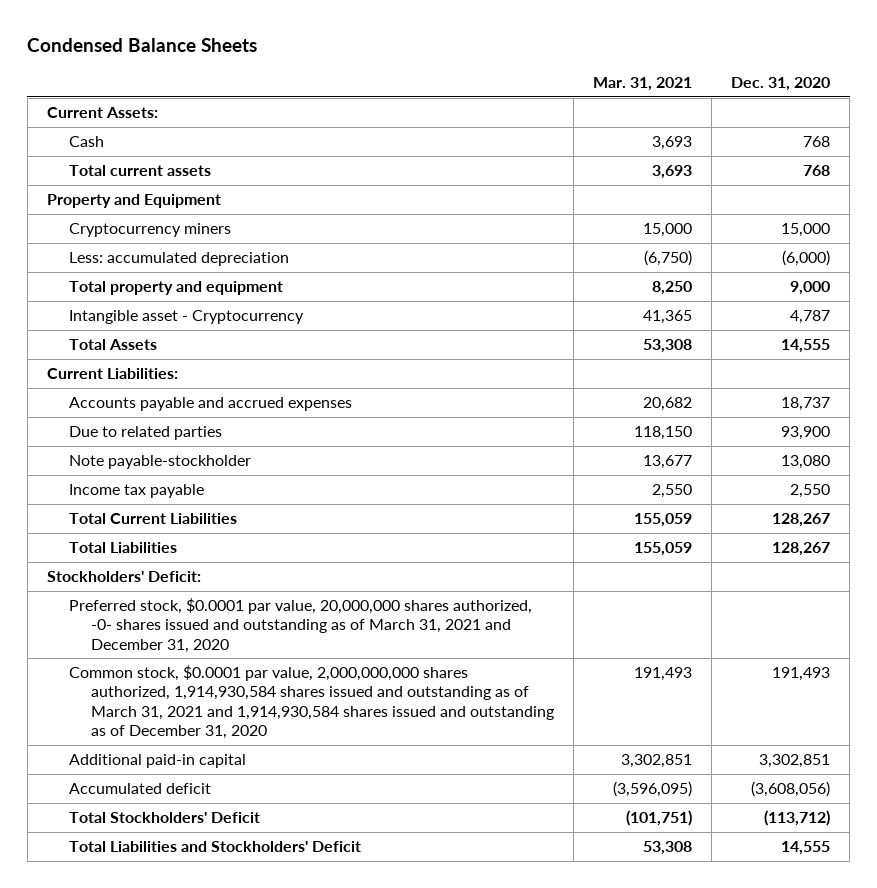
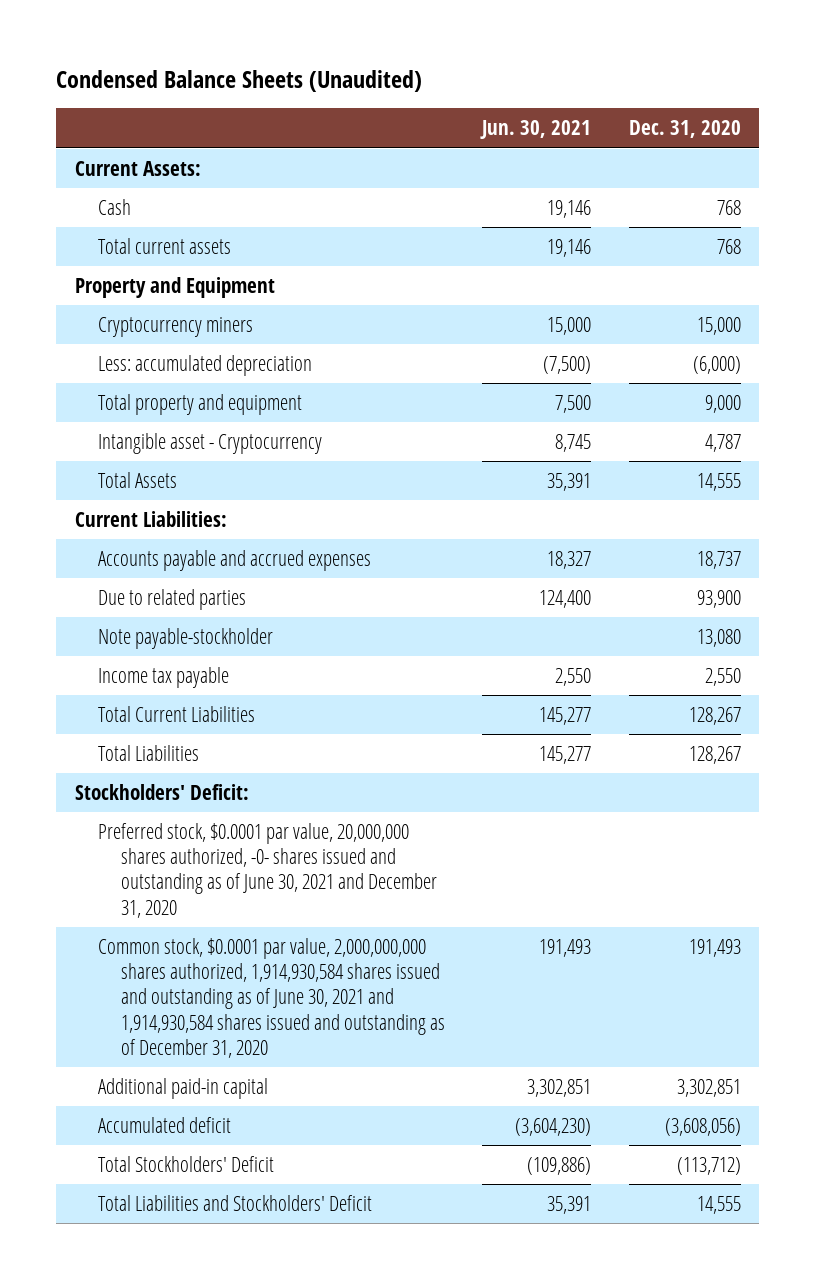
[27,37,258,52] Condensed Balance Sheets -> [56,69,423,92] Condensed Balance Sheets (Unaudited)
[592,77,692,92] Mar. 31, 2021 -> none
none -> [480,120,592,140] Jun. 30, 2021
[68,598,532,653] Preferred stock, $0.0001 par value, 20,000,000 shares authorized, -0- shares issued and outstanding as of March 31, 2021 and December 31, 2020 -> [97,822,437,918] Preferred stock, $0.0001 par value, 20,000,000 shares authorized, -0- shares issued and outstanding as of June 30, 2021 and December 31, 2020
[68,665,554,740] Common stock, $0.0001 par value, 2,000,000,000 shares authorized, 1,914,930,584 shares issued and outstanding as of March 31, 2021 and 1,914,930,584 shares issued and outstanding as of December 31, 2020 -> [97,937,445,1058] Common stock, $0.0001 par value, 2,000,000,000 shares authorized, 1,914,930,584 shares issued and outstanding as of June 30, 2021 and 1,914,930,584 shares issued and outstanding as of December 31, 2020

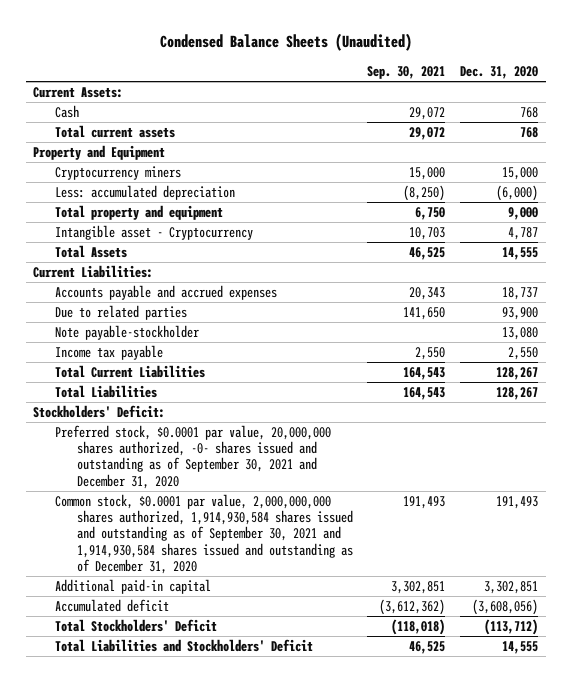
[480,120,592,140] Jun. 30, 2021 -> none
none -> [367,66,446,80] Sep. 30, 2021
[97,822,437,918] Preferred stock, $0.0001 par value, 20,000,000 shares authorized, -0- shares issued and outstanding as of June 30, 2021 and December 31, 2020 -> [54,424,331,489] Preferred stock, $0.0001 par value, 20,000,000 shares authorized, -0- shares issued and outstanding as of September 30, 2021 and December 31, 2020
[97,937,445,1058] Common stock, $0.0001 par value, 2,000,000,000 shares authorized, 1,914,930,584 shares issued and outstanding as of June 30, 2021 and 1,914,930,584 shares issued and outstanding as of December 31, 2020 -> [54,493,353,574] Common stock, $0.0001 par value, 2,000,000,000 shares authorized, 1,914,930,584 shares issued and outstanding as of September 30, 2021 and 1,914,930,584 shares issued and outstanding as of December 31, 2020

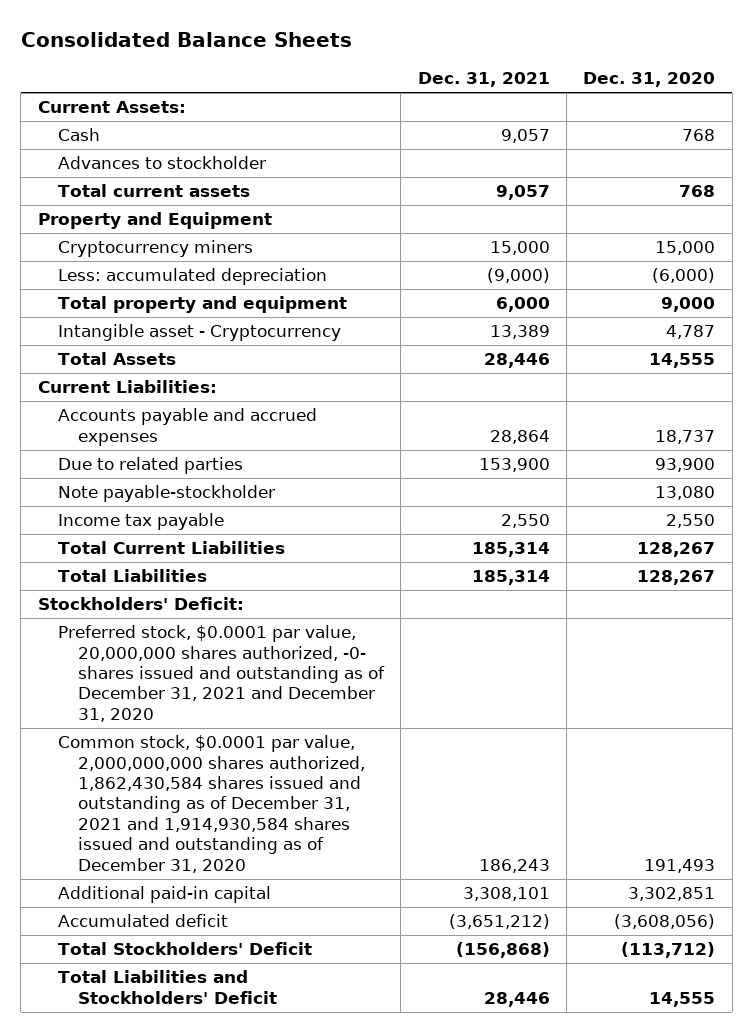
[159,33,412,52] Condensed Balance Sheets (Unaudited) -> [20,32,352,48] Consolidated Balance Sheets
[367,66,446,80] Sep. 30, 2021 -> none
none -> [417,72,550,88] Dec. 31, 2021
none -> [57,156,266,170] Advances to stockholder
[54,424,331,489] Preferred stock, $0.0001 par value, 20,000,000 shares authorized, -0- shares issued and outstanding as of September 30, 2021 and December 31, 2020 -> [57,625,385,722] Preferred stock, $0.0001 par value, 20,000,000 shares authorized, -0- shares issued and outstanding as of December 31, 2021 and December 31, 2020
[54,493,353,574] Common stock, $0.0001 par value, 2,000,000,000 shares authorized, 1,914,930,584 shares issued and outstanding as of September 30, 2021 and 1,914,930,584 shares issued and outstanding as of December 31, 2020 -> [57,735,365,873] Common stock, $0.0001 par value, 2,000,000,000 shares authorized, 1,862,430,584 shares issued and outstanding as of December 31, 2021 and 1,914,930,584 shares issued and outstanding as of December 31, 2020

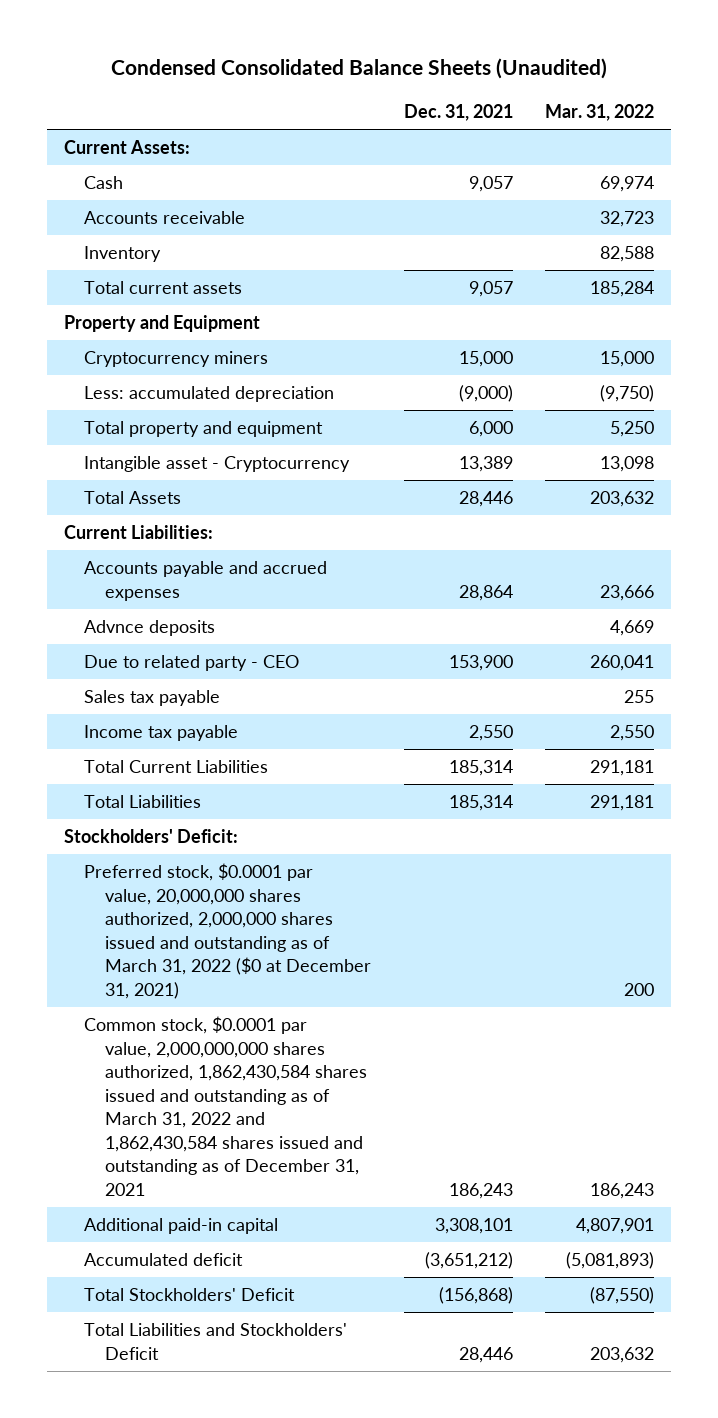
[20,32,352,48] Consolidated Balance Sheets -> [110,58,607,80] Condensed Consolidated Balance Sheets (Unaudited)
[583,72,716,88] Dec. 31, 2020 -> none
none -> [545,103,655,121] Mar. 31, 2022
[57,156,266,170] Advances to stockholder -> none
none -> [84,211,246,225] Accounts receivable
none -> [84,246,162,263] Inventory
[57,485,275,503] Note payable-stockholder -> none
none -> [84,620,216,637] Advnce deposits
[57,457,243,475] Due to related parties -> [84,655,300,672] Due to related party - CEO
none -> [84,690,221,707] Sales tax payable
[57,625,385,722] Preferred stock, $0.0001 par value, 20,000,000 shares authorized, -0- shares issued and outstanding as of December 31, 2021 and December 31, 2020 -> [84,863,372,999] Preferred stock, $0.0001 par value, 20,000,000 shares authorized, 2,000,000 shares issued and outstanding as of March 31, 2022 ($0 at December 31, 2021)
[57,735,365,873] Common stock, $0.0001 par value, 2,000,000,000 shares authorized, 1,862,430,584 shares issued and outstanding as of December 31, 2021 and 1,914,930,584 shares issued and outstanding as of December 31, 2020 -> [84,1016,368,1196] Common stock, $0.0001 par value, 2,000,000,000 shares authorized, 1,862,430,584 shares issued and outstanding as of March 31, 2022 and 1,862,430,584 shares issued and outstanding as of December 31, 2021

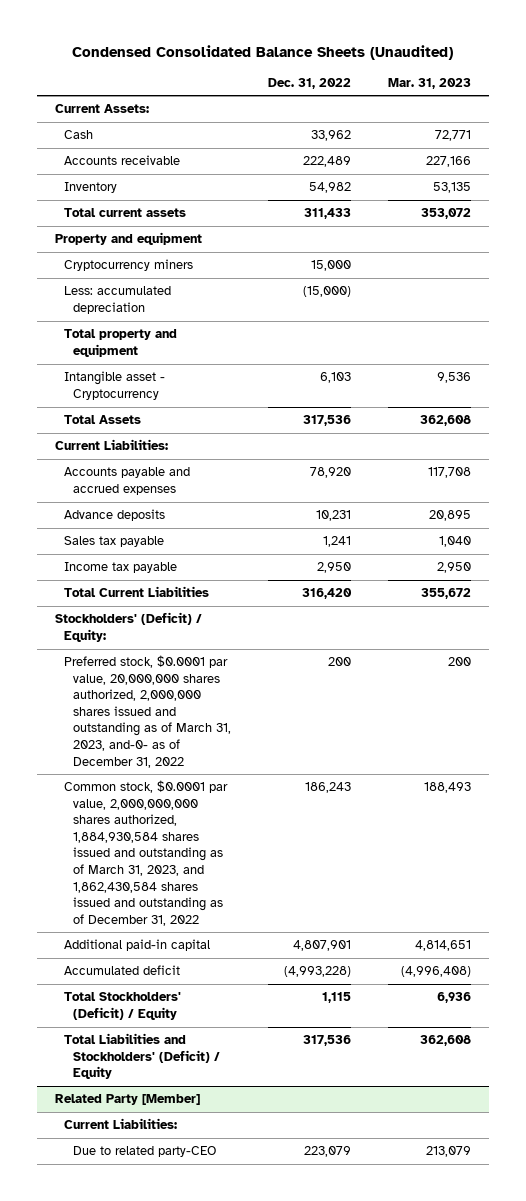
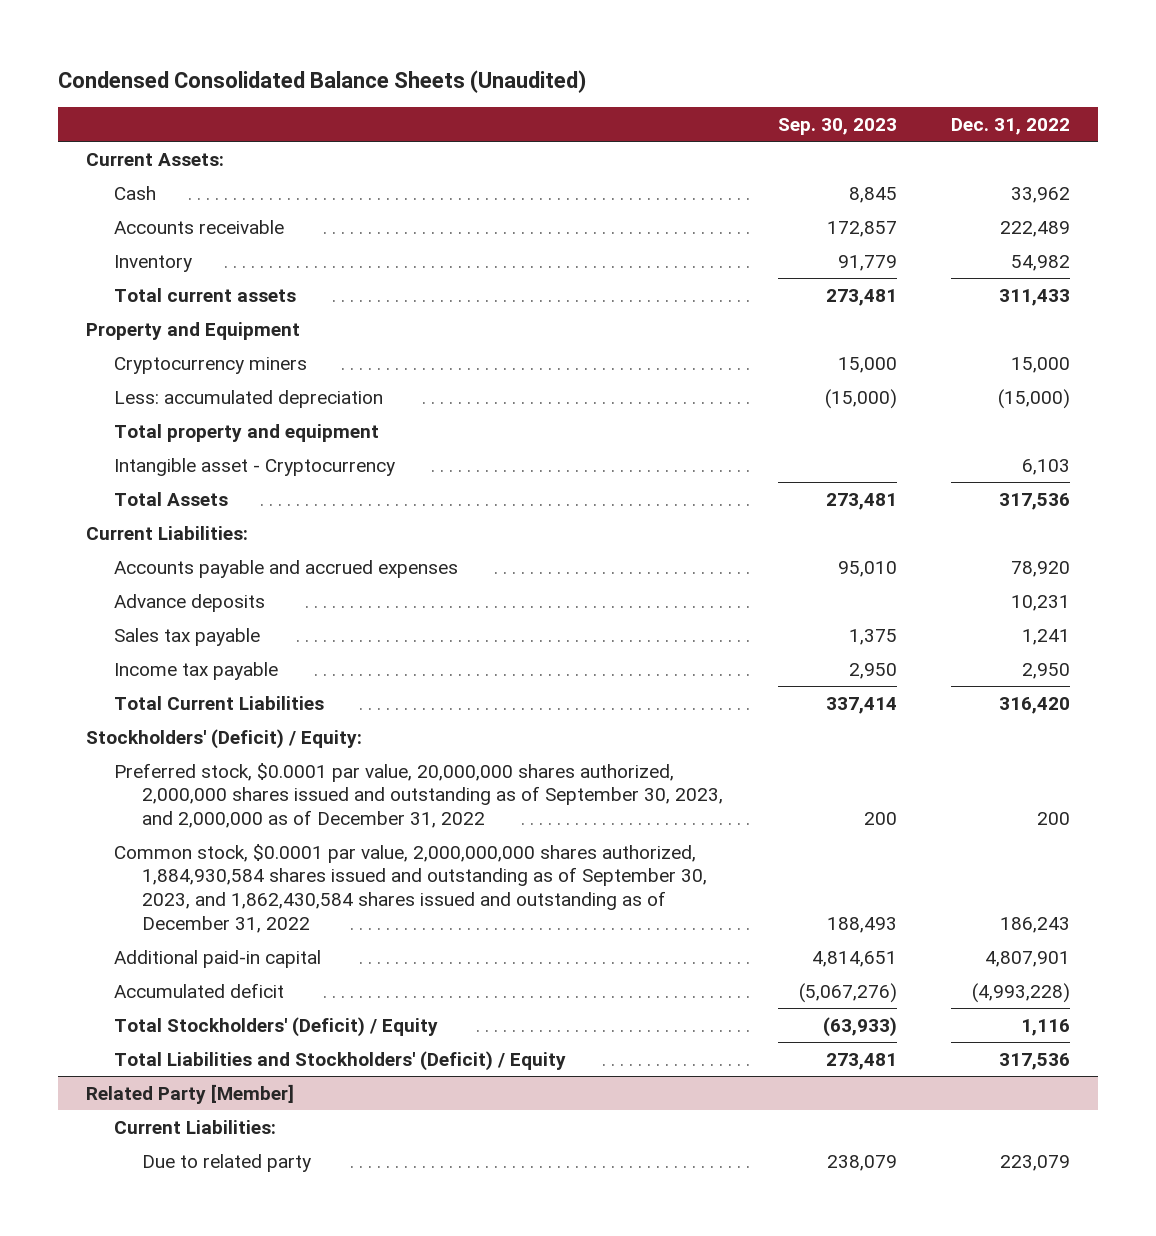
[387,77,471,89] Mar. 31, 2023 -> none
none -> [777,118,897,136] Sep. 30, 2023
[55,232,203,246] Property and equipment -> [85,321,300,340] Property and Equipment
[64,655,232,768] Preferred stock, $0.0001 par value, 20,000,000 shares authorized, 2,000,000 shares issued and outstanding as of March 31, 2023, and-0- as of December 31, 2022 -> [113,762,724,828] Preferred stock, $0.0001 par value, 20,000,000 shares authorized, 2,000,000 shares issued and outstanding as of September 30, 2023, and 2,000,000 as of December 31, 2022
[64,780,229,926] Common stock, $0.0001 par value, 2,000,000,000 shares authorized, 1,884,930,584 shares issued and outstanding as of March 31, 2023, and 1,862,430,584 shares issued and outstanding as of December 31, 2022 -> [113,843,708,933] Common stock, $0.0001 par value, 2,000,000,000 shares authorized, 1,884,930,584 shares issued and outstanding as of September 30, 2023, and 1,862,430,584 shares issued and outstanding as of December 31, 2022
[322,992,352,1004] 1,115 -> [1021,1018,1071,1036] 1,116
[73,1146,217,1158] Due to related party-CEO -> [142,1153,312,1172] Due to related party

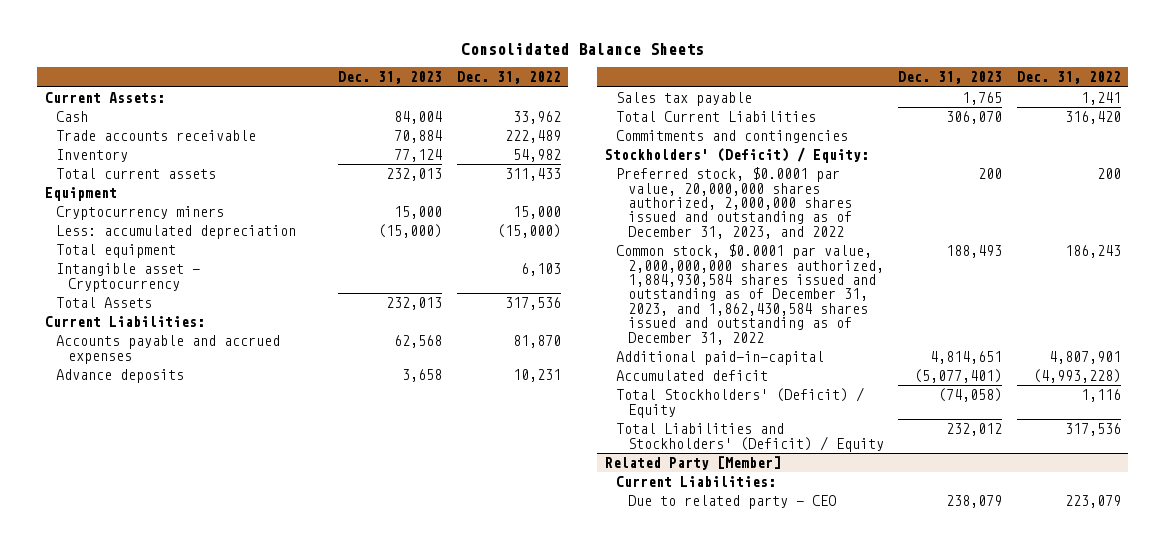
[58,70,587,94] Condensed Consolidated Balance Sheets (Unaudited) -> [460,43,704,56] Consolidated Balance Sheets
[777,118,897,136] Sep. 30, 2023 -> none
none -> [338,71,443,85] Dec. 31, 2023
[113,219,284,234] Accounts receivable -> [56,130,257,142] Trade accounts receivable
[85,321,300,340] Property and Equipment -> [44,187,117,202] Equipment
[113,423,379,442] Total property and equipment -> [56,244,177,259] Total equipment
[1011,560,1071,577] 78,920 -> [512,335,561,349] 81,870
[113,661,278,680] Income tax payable -> none
none -> [616,130,849,144] Commitments and contingencies
[113,762,724,828] Preferred stock, $0.0001 par value, 20,000,000 shares authorized, 2,000,000 shares issued and outstanding as of September 30, 2023, and 2,000,000 as of December 31, 2022 -> [616,167,852,239] Preferred stock, $0.0001 par value, 20,000,000 shares authorized, 2,000,000 shares issued and outstanding as of December 31, 2023, and 2022
[113,843,708,933] Common stock, $0.0001 par value, 2,000,000,000 shares authorized, 1,884,930,584 shares issued and outstanding as of September 30, 2023, and 1,862,430,584 shares issued and outstanding as of December 31, 2022 -> [616,244,884,345] Common stock, $0.0001 par value, 2,000,000,000 shares authorized, 1,884,930,584 shares issued and outstanding as of December 31, 2023, and 1,862,430,584 shares issued and outstanding as of December 31, 2022
[113,949,321,968] Additional paid-in capital -> [616,351,825,366] Additional paid-in-capital
[142,1153,312,1172] Due to related party -> [627,495,836,510] Due to related party - CEO

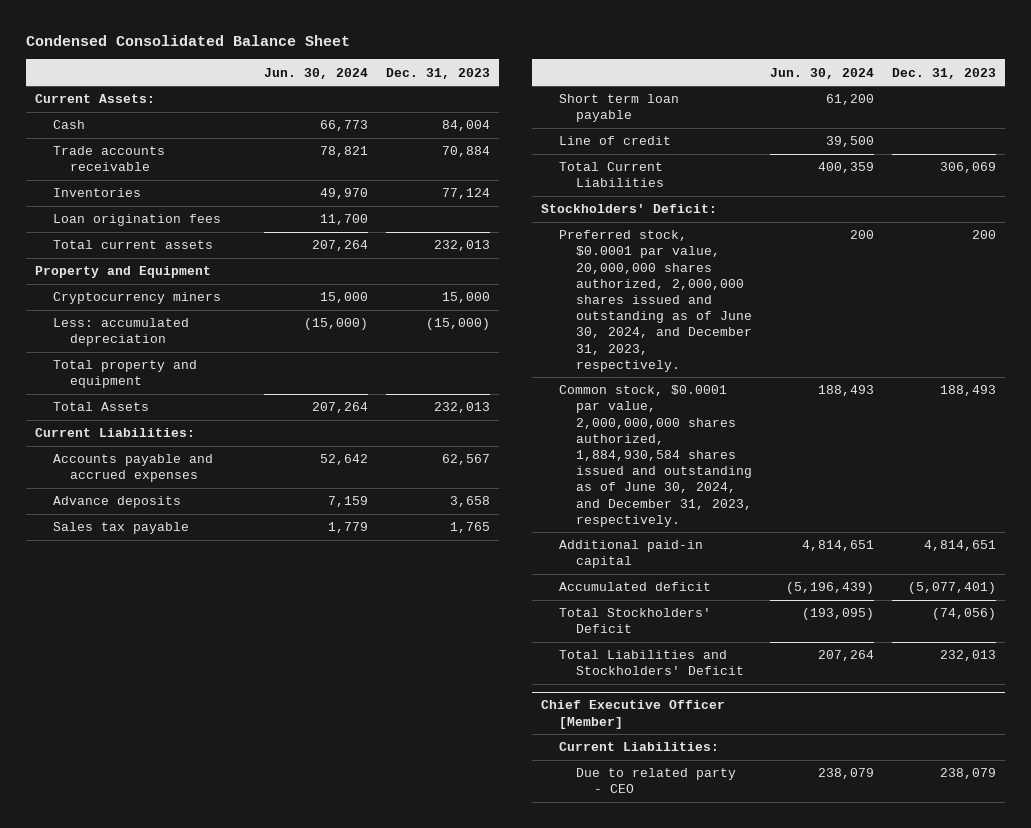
[460,43,704,56] Consolidated Balance Sheets -> [26,35,351,47] Condensed Consolidated Balance Sheet
[456,71,561,85] Dec. 31, 2022 -> none
none -> [264,67,369,79] Jun. 30, 2024
[56,149,129,163] Inventory -> [52,188,141,198] Inventories
none -> [52,214,221,227] Loan origination fees
[44,187,117,202] Equipment -> [35,266,212,279] Property and Equipment
[56,263,201,292] Intangible asset - Cryptocurrency -> none
[56,244,177,259] Total equipment -> [52,360,197,389] Total property and equipment
[394,335,443,349] 62,568 -> [442,454,491,466] 62,567
[616,130,849,144] Commitments and contingencies -> none
none -> [558,94,679,123] Short term loan payable
none -> [558,136,671,146] Line of credit
[946,111,1003,125] 306,070 -> [940,162,997,174] 306,069
[604,147,869,164] Stockholders' (Deficit) / Equity: -> [541,204,718,214] Stockholders' Deficit:
[616,167,852,239] Preferred stock, $0.0001 par value, 20,000,000 shares authorized, 2,000,000 shares issued and outstanding as of December 31, 2023, and 2022 -> [558,230,753,372] Preferred stock, $0.0001 par value, 20,000,000 shares authorized, 2,000,000 shares issued and outstanding as of June 30, 2024, and December 31, 2023, respectively.
[616,244,884,345] Common stock, $0.0001 par value, 2,000,000,000 shares authorized, 1,884,930,584 shares issued and outstanding as of December 31, 2023, and 1,862,430,584 shares issued and outstanding as of December 31, 2022 -> [558,385,753,527] Common stock, $0.0001 par value, 2,000,000,000 shares authorized, 1,884,930,584 shares issued and outstanding as of June 30, 2024, and December 31, 2023, respectively.
[616,351,825,366] Additional paid-in-capital -> [558,540,703,569] Additional paid-in capital
[604,456,781,471] Related Party [Member] -> none
[616,387,865,418] Total Stockholders' (Deficit) / Equity -> [558,608,711,634] Total Stockholders' Deficit
[938,388,1003,403] (74,058) -> [932,608,997,621] (74,056)
[616,423,884,452] Total Liabilities and Stockholders' (Deficit) / Equity -> [558,650,745,676] Total Liabilities and Stockholders' Deficit
[946,423,1003,437] 232,012 -> [940,650,997,662] 232,013
none -> [541,700,726,729] Chief Executive Officer [Member]

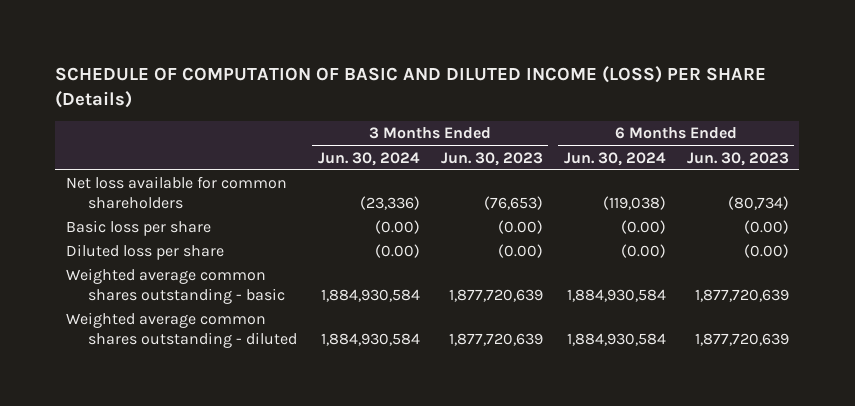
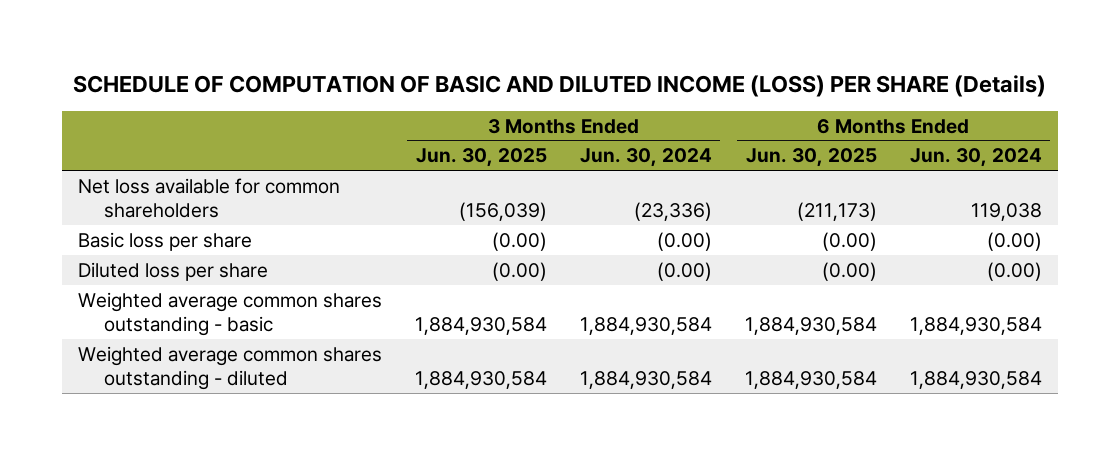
[440,151,543,166] Jun. 30, 2023 -> none
[686,151,789,166] Jun. 30, 2023 -> none
none -> [416,148,548,168] Jun. 30, 2025
none -> [745,148,877,168] Jun. 30, 2025
[602,195,666,210] (119,038) -> [970,202,1042,221] 119,038

